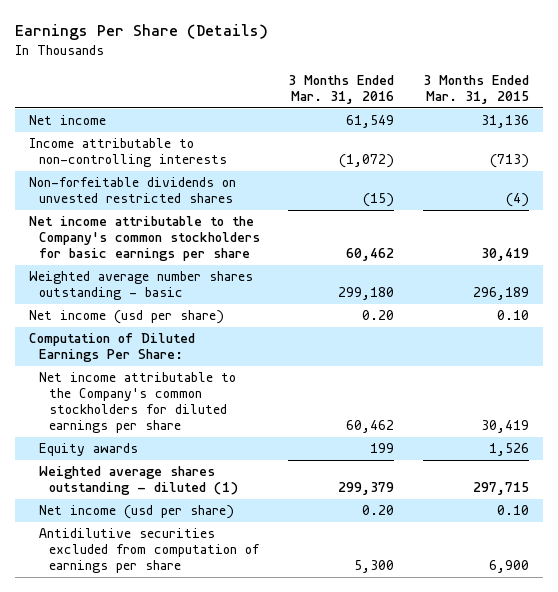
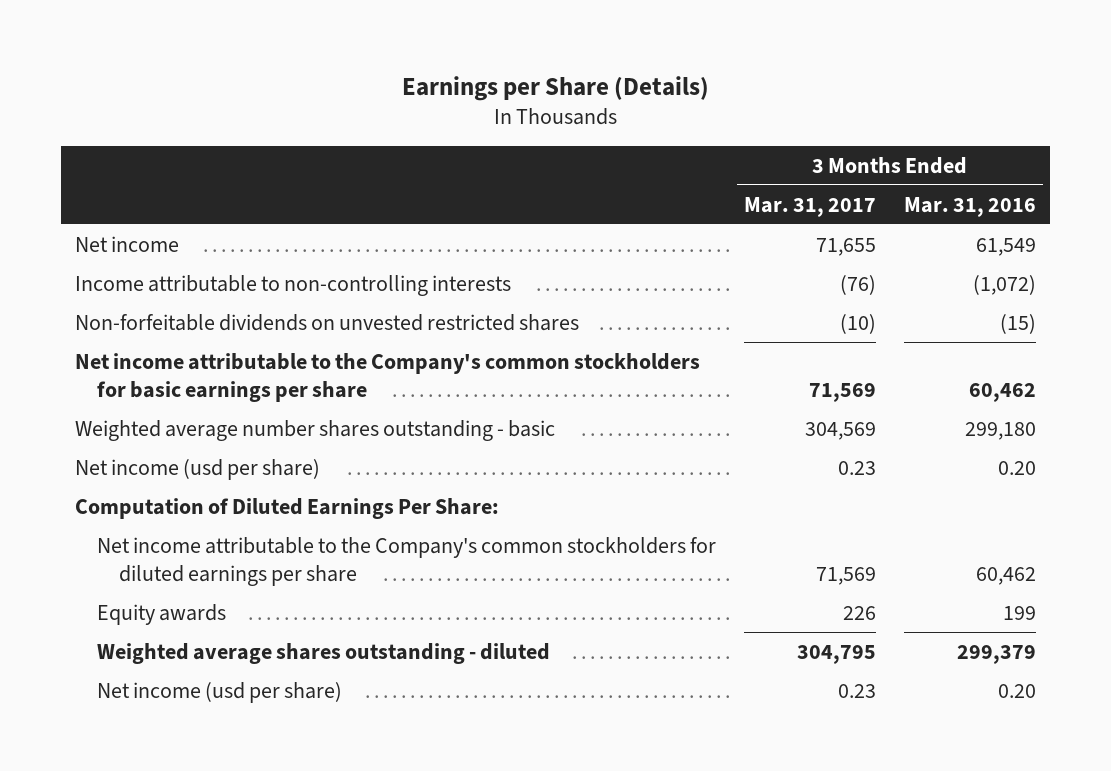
[14,24,268,41] Earnings Per Share (Details) -> [401,75,709,101] Earnings per Share (Details)
[422,74,529,104] 3 Months Ended Mar. 31, 2015 -> none
none -> [744,196,877,217] Mar. 31, 2017
[38,466,238,496] Weighted average shares outstanding - diluted (1) -> [96,642,550,664] Weighted average shares outstanding - diluted
[38,528,260,574] Antidilutive securities excluded from computation of earnings per share -> none

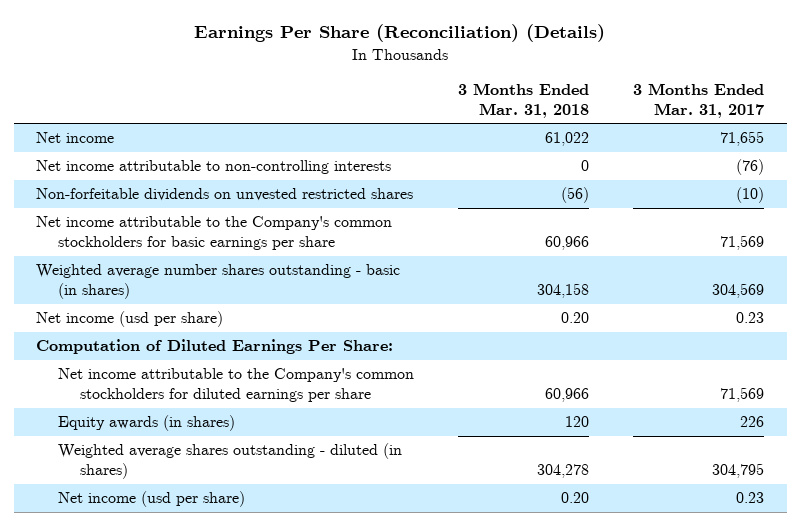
[401,75,709,101] Earnings per Share (Details) -> [194,24,606,43] Earnings Per Share (Reconciliation) (Details)
[904,196,1037,217] Mar. 31, 2016 -> none
none -> [458,82,590,118] 3 Months Ended Mar. 31, 2018
[75,274,512,296] Income attributable to non-controlling interests -> [35,160,391,175] Net income attributable to non-controlling interests
[75,419,556,441] Weighted average number shares outstanding - basic -> [35,264,400,300] Weighted average number shares outstanding - basic (in shares)
[96,603,226,625] Equity awards -> [57,415,235,432] Equity awards (in shares)
[96,642,550,664] Weighted average shares outstanding - diluted -> [57,443,402,480] Weighted average shares outstanding - diluted (in shares)

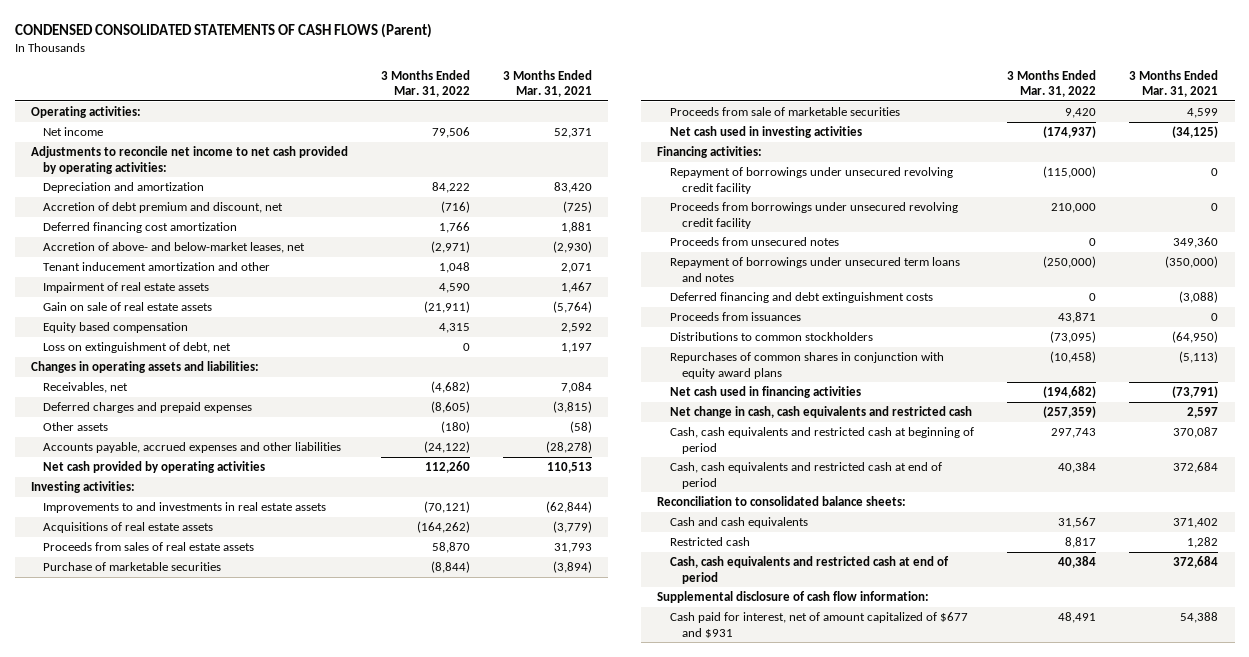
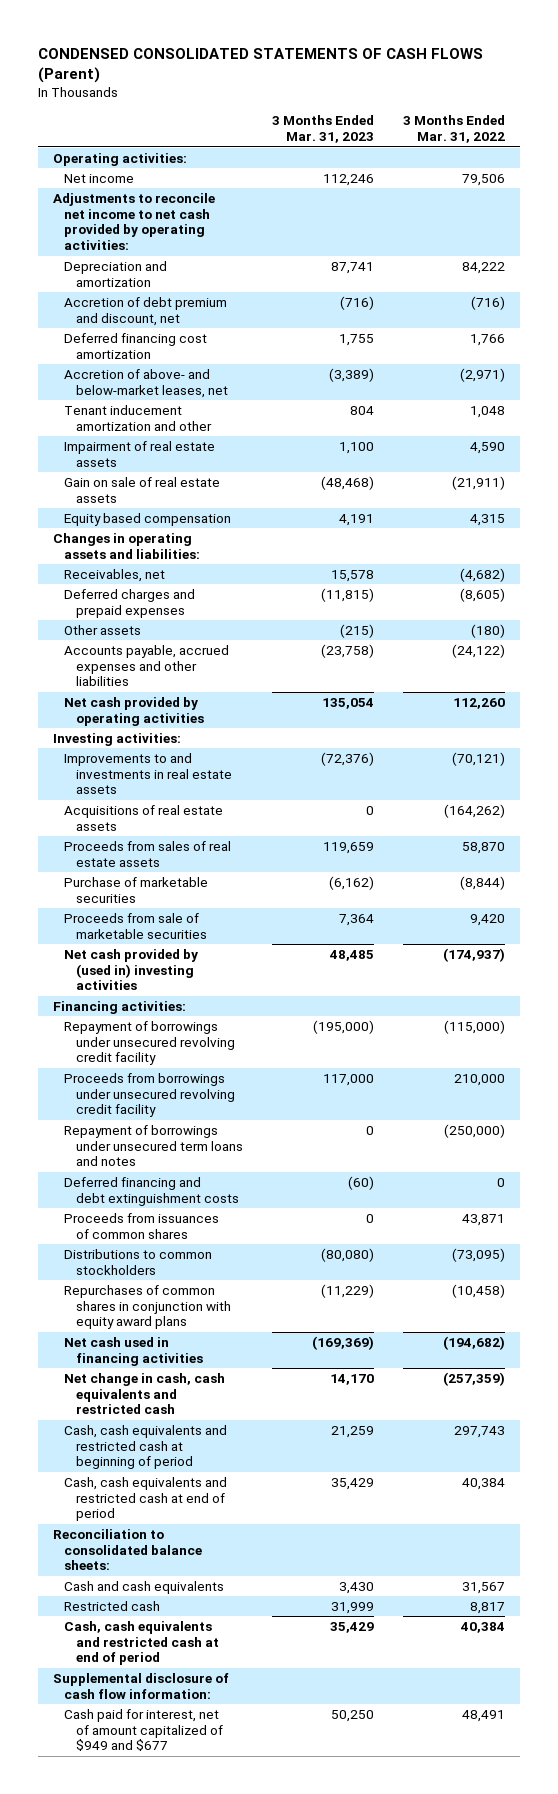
[502,69,592,97] 3 Months Ended Mar. 31, 2021 -> none
none -> [271,115,374,144] 3 Months Ended Mar. 31, 2023
[43,342,232,354] Loss on extinguishment of debt, net -> none
[669,126,862,139] Net cash used in investing activities -> [64,948,199,991] Net cash provided by (used in) investing activities
[669,237,839,247] Proceeds from unsecured notes -> none
[669,312,801,322] Proceeds from issuances -> [64,1212,220,1239] Proceeds from issuances of common shares
[669,612,968,638] Cash paid for interest, net of amount capitalized of $677 and $931 -> [64,1708,223,1752] Cash paid for interest, net of amount capitalized of $949 and $677

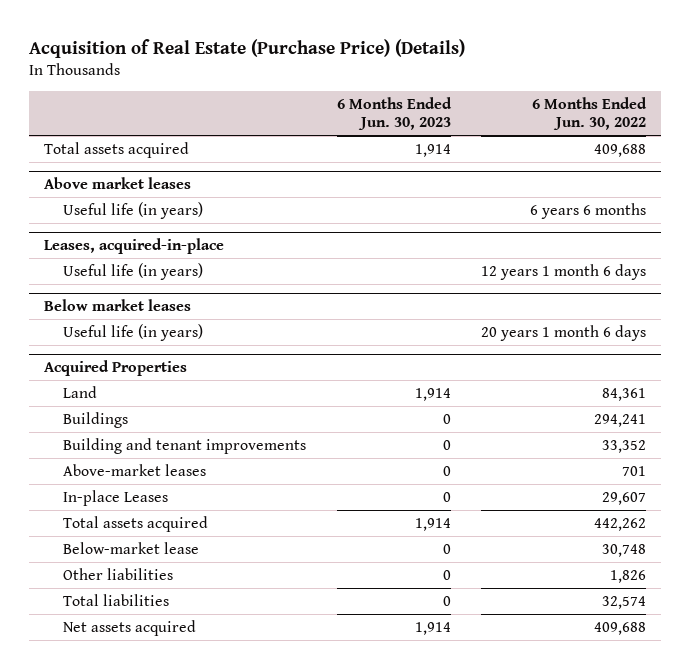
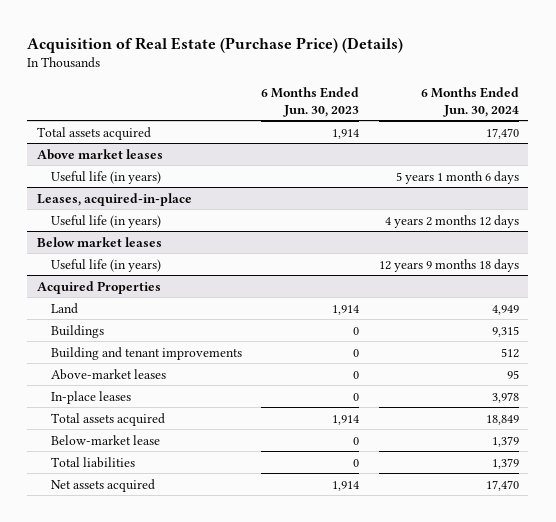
[532,96,648,131] 6 Months Ended Jun. 30, 2022 -> none
none -> [420,86,519,117] 6 Months Ended Jun. 30, 2024
[63,489,169,506] In-place Leases -> [51,390,132,404] In-place leases
[63,567,174,580] Other liabilities -> none

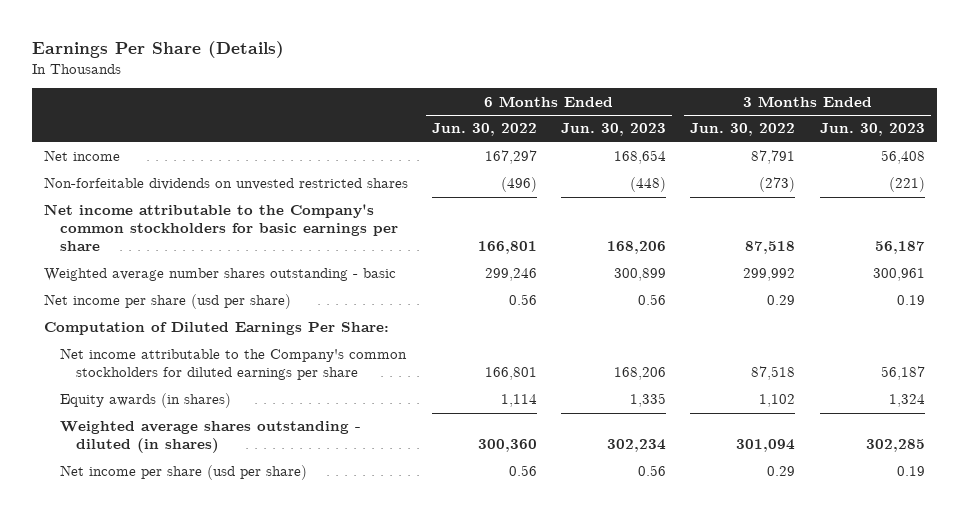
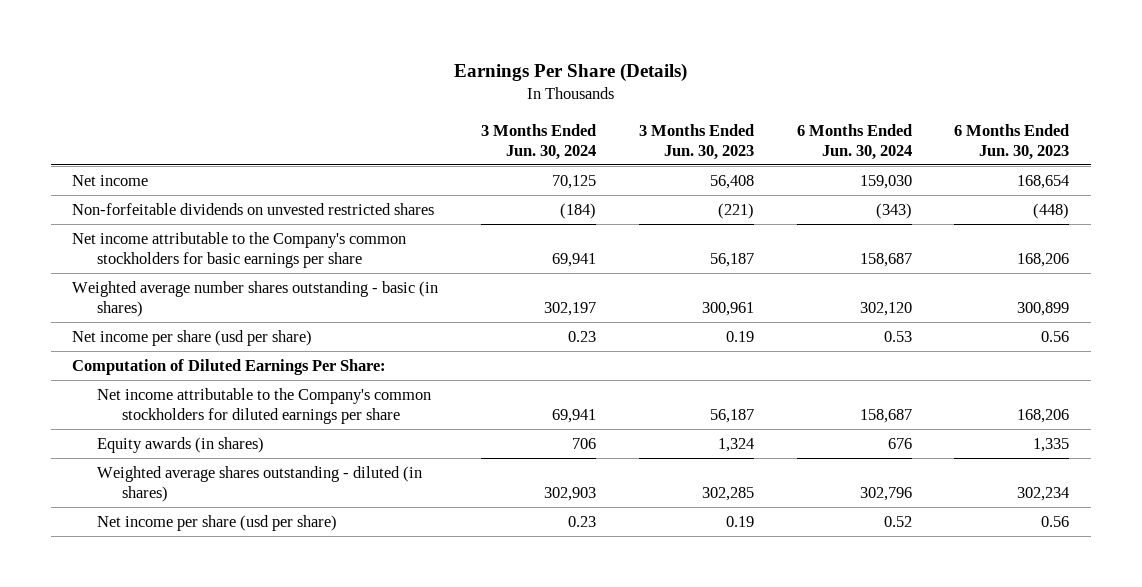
[432,123,538,137] Jun. 30, 2022 -> none
[690,123,796,137] Jun. 30, 2022 -> none
none -> [480,123,596,160] 3 Months Ended Jun. 30, 2024
none -> [796,123,912,160] 6 Months Ended Jun. 30, 2024
[43,268,396,282] Weighted average number shares outstanding - basic -> [72,280,439,317] Weighted average number shares outstanding - basic (in shares)

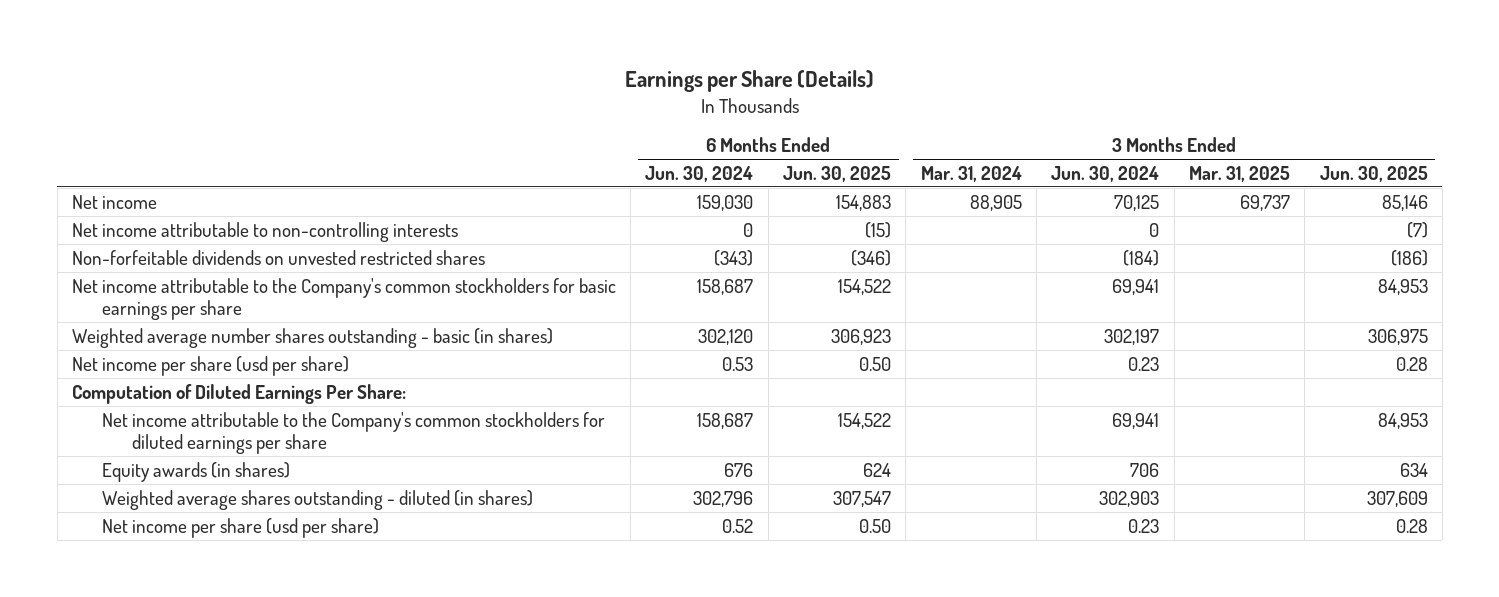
[453,62,687,82] Earnings Per Share (Details) -> [624,69,874,92] Earnings per Share (Details)
[638,123,754,160] 3 Months Ended Jun. 30, 2023 -> none
[954,123,1070,160] 6 Months Ended Jun. 30, 2023 -> none
none -> [783,166,892,183] Jun. 30, 2025
none -> [920,166,1022,183] Mar. 31, 2024
none -> [1189,166,1291,183] Mar. 31, 2025
none -> [1319,166,1428,183] Jun. 30, 2025
none -> [71,221,458,242] Net income attributable to non-controlling interests

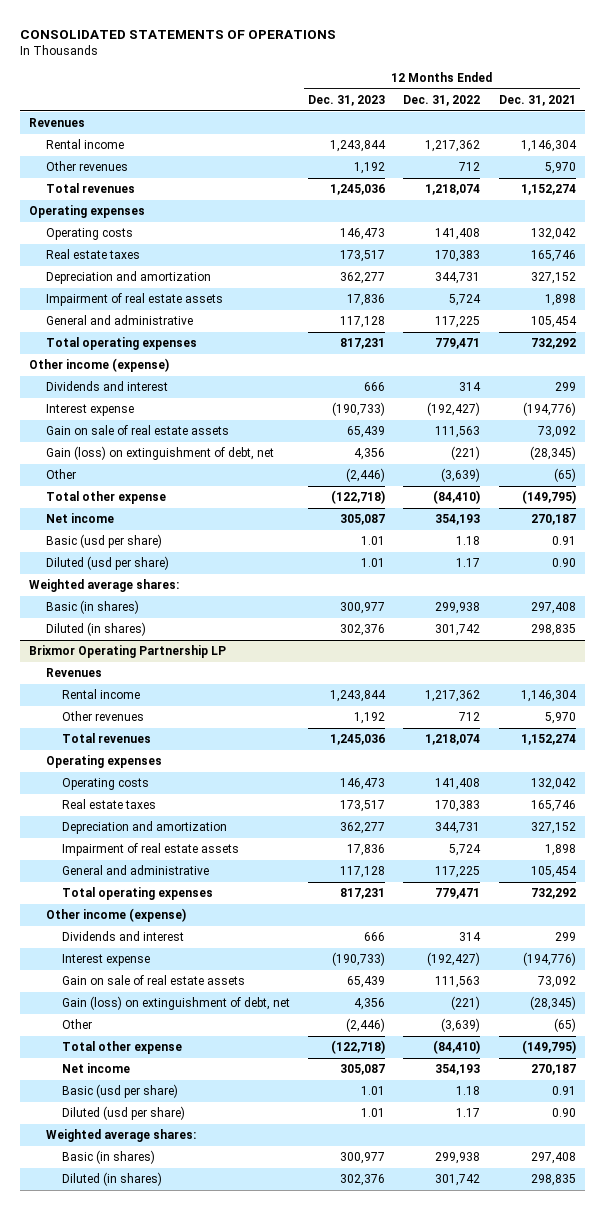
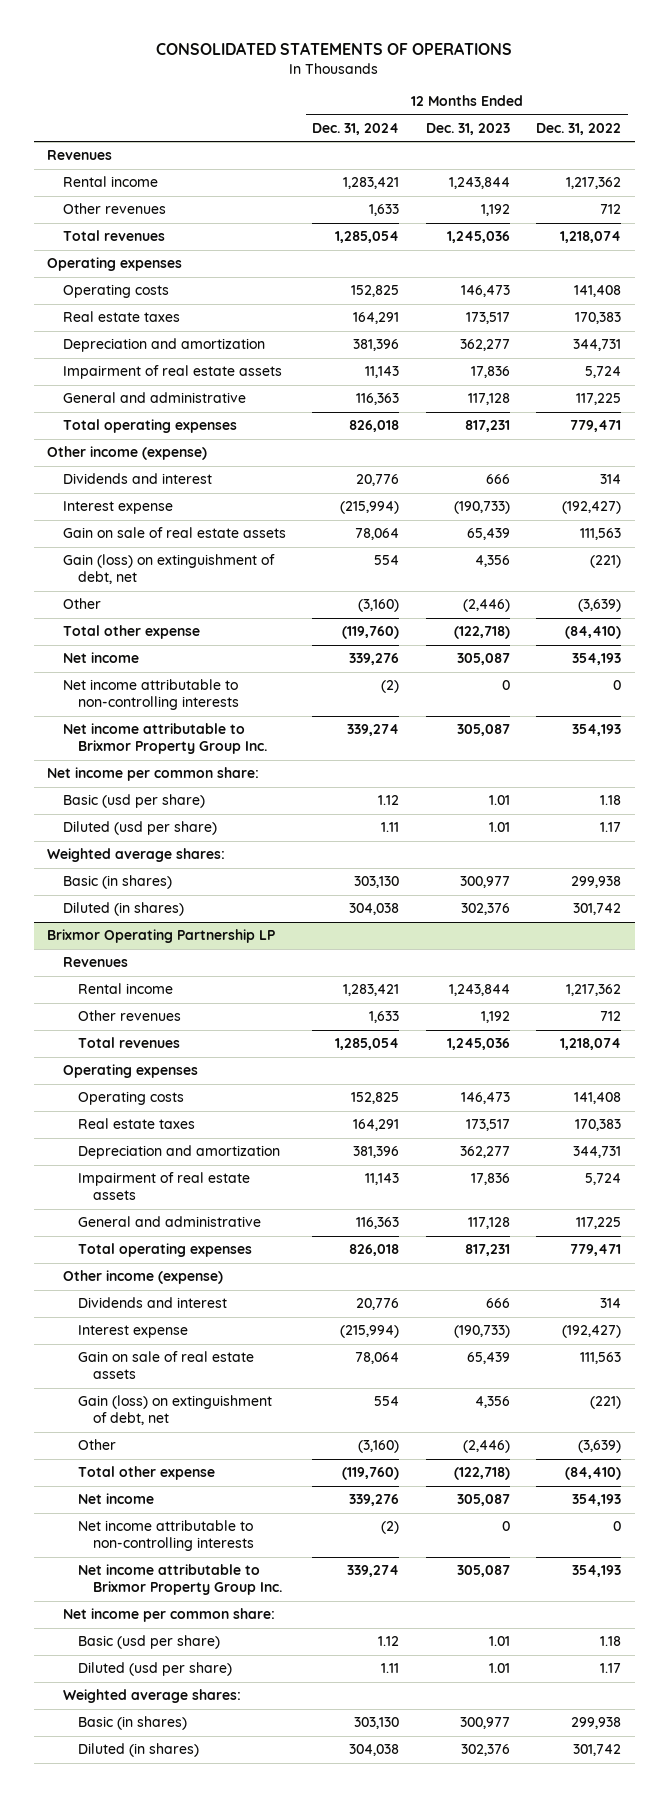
[498,95,576,107] Dec. 31, 2021 -> none
none -> [312,122,400,135] Dec. 31, 2024
none -> [62,679,239,711] Net income attributable to non-controlling interests
none -> [62,723,267,755] Net income attributable to Brixmor Property Group Inc.
none -> [47,767,260,782] Net income per common share:
none -> [77,1520,255,1552] Net income attributable to non-controlling interests
none -> [77,1564,283,1596] Net income attributable to Brixmor Property Group Inc.
none -> [62,1608,275,1623] Net income per common share:

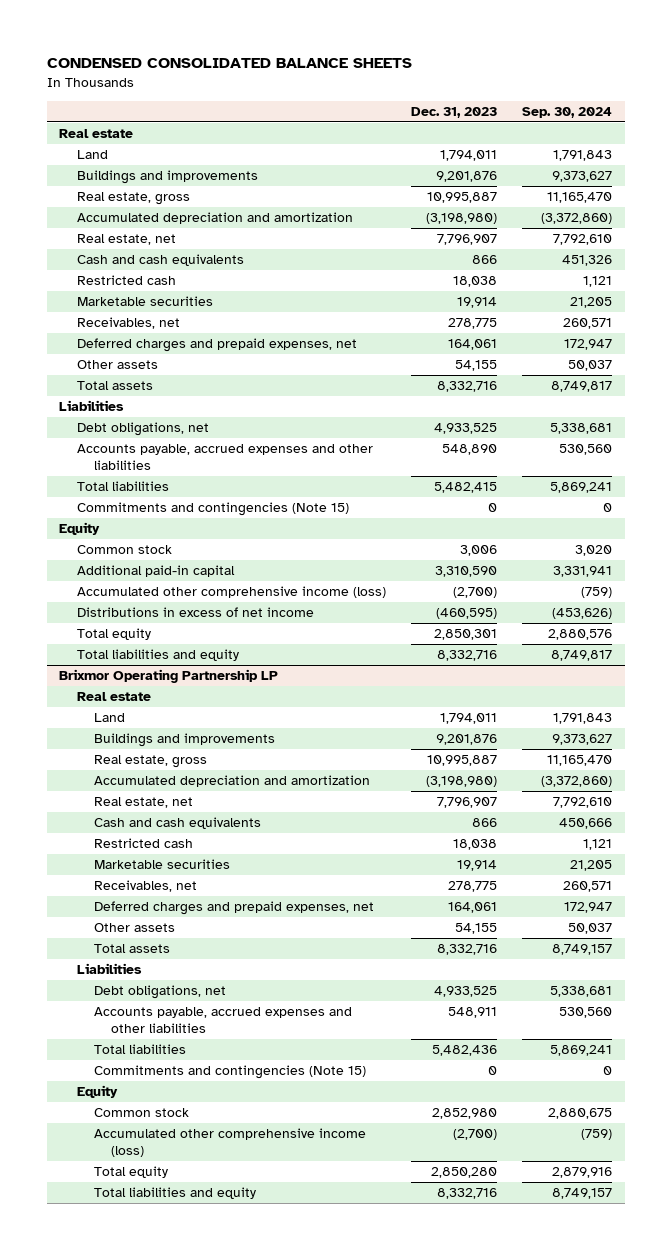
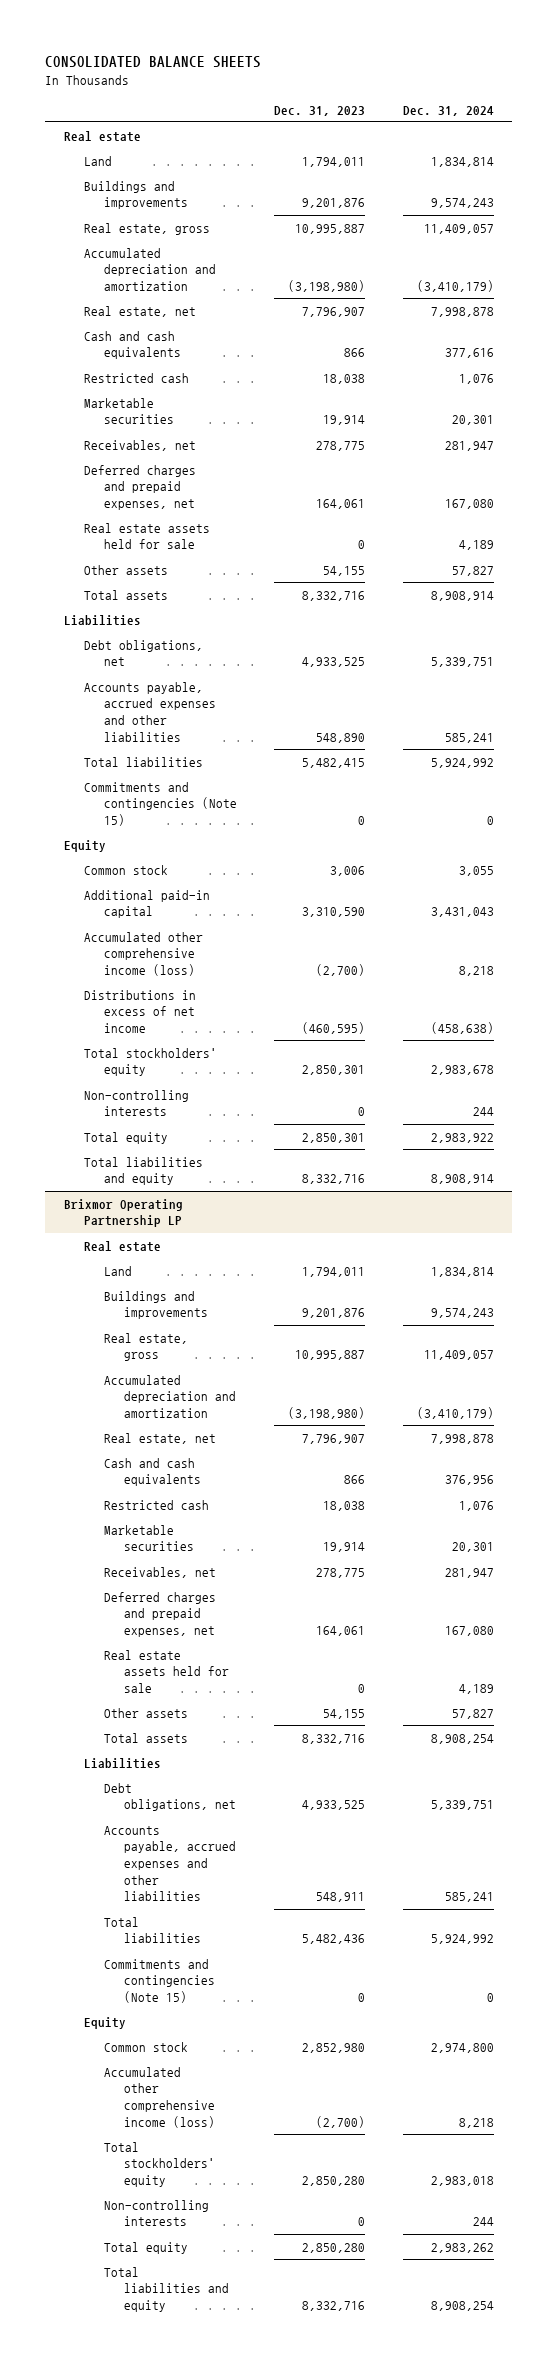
[46,58,412,69] CONDENSED CONSOLIDATED BALANCE SHEETS -> [45,55,262,68] CONSOLIDATED BALANCE SHEETS
[522,107,613,119] Sep. 30, 2024 -> none
none -> [402,105,494,116] Dec. 31, 2024
none -> [83,522,210,550] Real estate assets held for sale
none -> [83,1047,217,1077] Total stockholders' equity
none -> [83,1089,189,1117] Non-controlling interests
none -> [103,1649,229,1694] Real estate assets held for sale
none -> [103,2141,215,2188] Total stockholders' equity
none -> [103,2199,209,2227] Non-controlling interests

